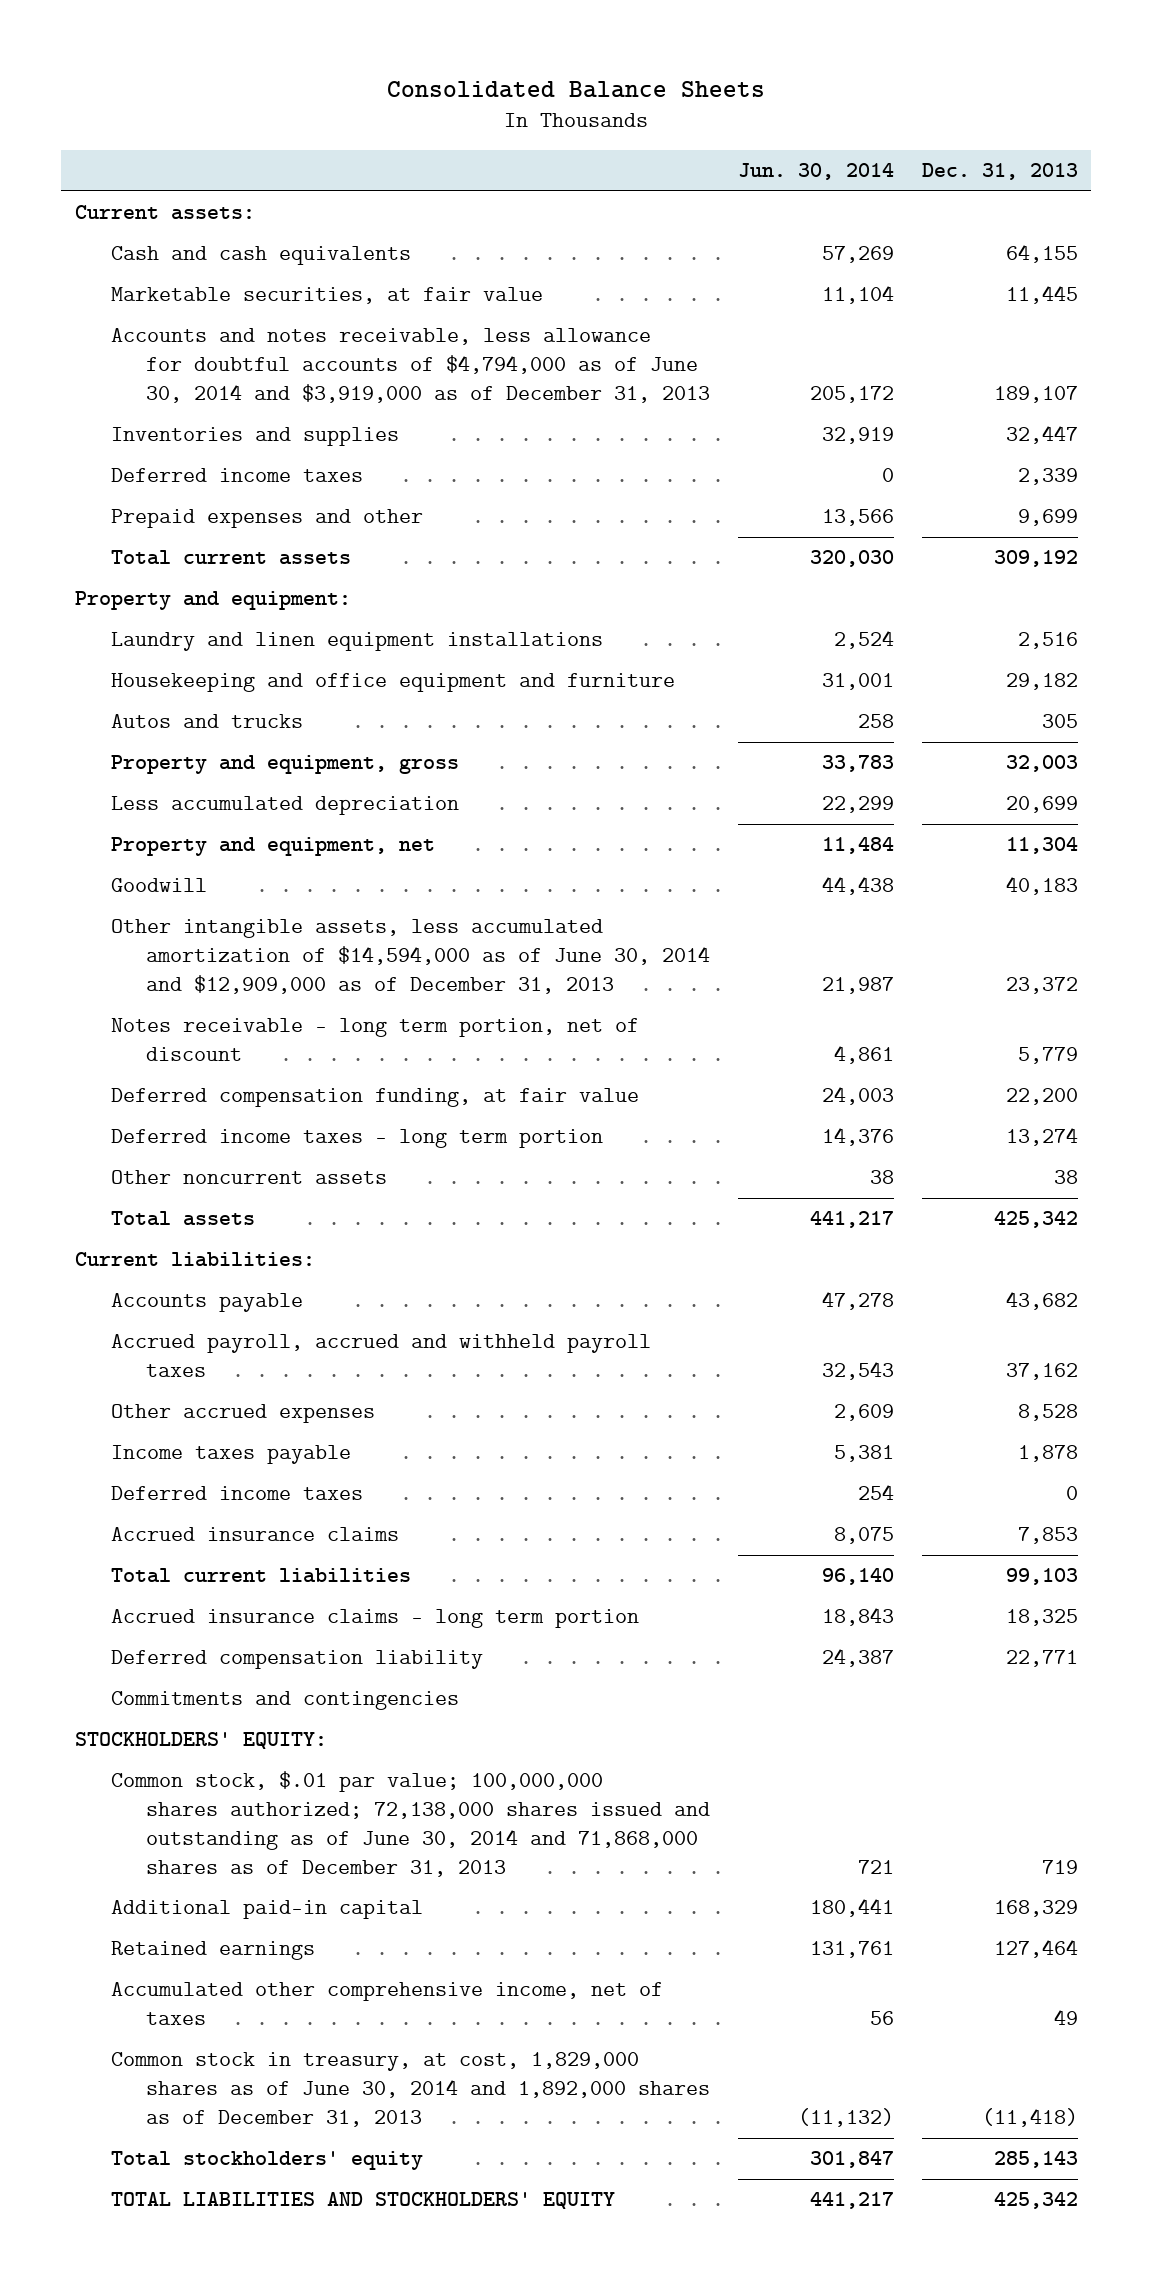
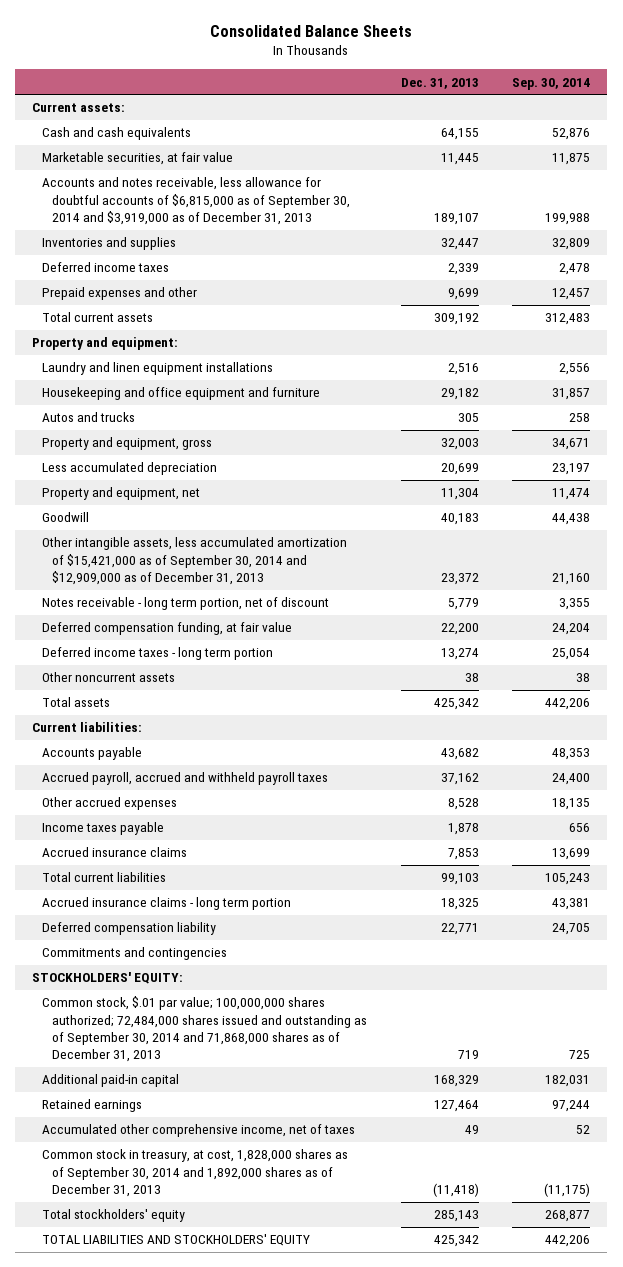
[737,163,894,181] Jun. 30, 2014 -> none
none -> [512,77,591,90] Sep. 30, 2014
[110,328,710,403] Accounts and notes receivable, less allowance for doubtful accounts of $4,794,000 as of June 30, 2014 and $3,919,000 as of December 31, 2013 -> [42,177,350,226] Accounts and notes receivable, less allowance for doubtful accounts of $6,815,000 as of September 30, 2014 and $3,919,000 as of December 31, 2013
[110,919,710,994] Other intangible assets, less accumulated amortization of $14,594,000 as of June 30, 2014 and $12,909,000 as of December 31, 2013 -> [42,537,348,586] Other intangible assets, less accumulated amortization of $15,421,000 as of September 30, 2014 and $12,909,000 as of December 31, 2013
[110,1486,363,1501] Deferred income taxes -> none
[110,1771,710,1877] Common stock, $.01 par value; 100,000,000 shares authorized; 72,138,000 shares issued and outstanding as of June 30, 2014 and 71,868,000 shares as of December 31, 2013 -> [42,996,367,1063] Common stock, $.01 par value; 100,000,000 shares authorized; 72,484,000 shares issued and outstanding as of September 30, 2014 and 71,868,000 shares as of December 31, 2013
[110,2052,710,2127] Common stock in treasury, at cost, 1,829,000 shares as of June 30, 2014 and 1,892,000 shares as of December 31, 2013 -> [42,1149,349,1198] Common stock in treasury, at cost, 1,828,000 shares as of September 30, 2014 and 1,892,000 shares as of December 31, 2013

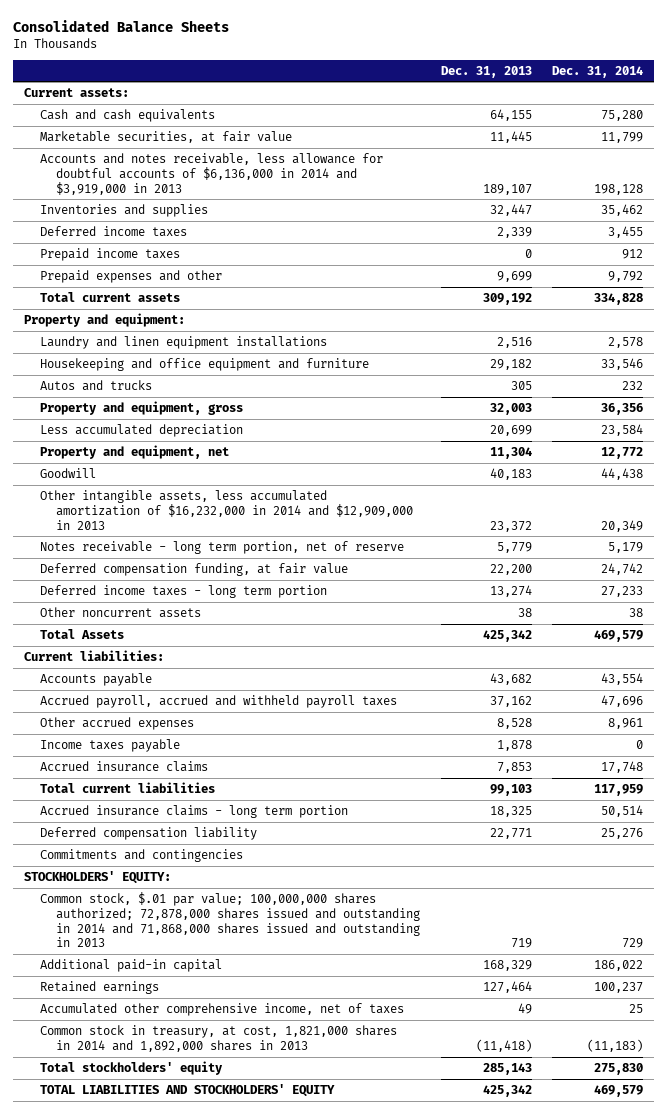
[512,77,591,90] Sep. 30, 2014 -> none
none -> [552,65,644,78] Dec. 31, 2014
[42,177,350,226] Accounts and notes receivable, less allowance for doubtful accounts of $6,815,000 as of September 30, 2014 and $3,919,000 as of December 31, 2013 -> [39,153,383,195] Accounts and notes receivable, less allowance for doubtful accounts of $6,136,000 in 2014 and $3,919,000 in 2013
none -> [39,248,180,262] Prepaid income taxes
[42,537,348,586] Other intangible assets, less accumulated amortization of $15,421,000 as of September 30, 2014 and $12,909,000 as of December 31, 2013 -> [39,490,413,530] Other intangible assets, less accumulated amortization of $16,232,000 in 2014 and $12,909,000 in 2013
[42,597,330,611] Notes receivable - long term portion, net of discount -> [39,541,404,555] Notes receivable - long term portion, net of reserve
[42,697,111,708] Total assets -> [39,629,124,640] Total Assets
[42,996,367,1063] Common stock, $.01 par value; 100,000,000 shares authorized; 72,484,000 shares issued and outstanding as of September 30, 2014 and 71,868,000 shares as of December 31, 2013 -> [39,892,420,948] Common stock, $.01 par value; 100,000,000 shares authorized; 72,878,000 shares issued and outstanding in 2014 and 71,868,000 shares issued and outstanding in 2013
[42,1149,349,1198] Common stock in treasury, at cost, 1,828,000 shares as of September 30, 2014 and 1,892,000 shares as of December 31, 2013 -> [39,1025,397,1052] Common stock in treasury, at cost, 1,821,000 shares in 2014 and 1,892,000 shares in 2013

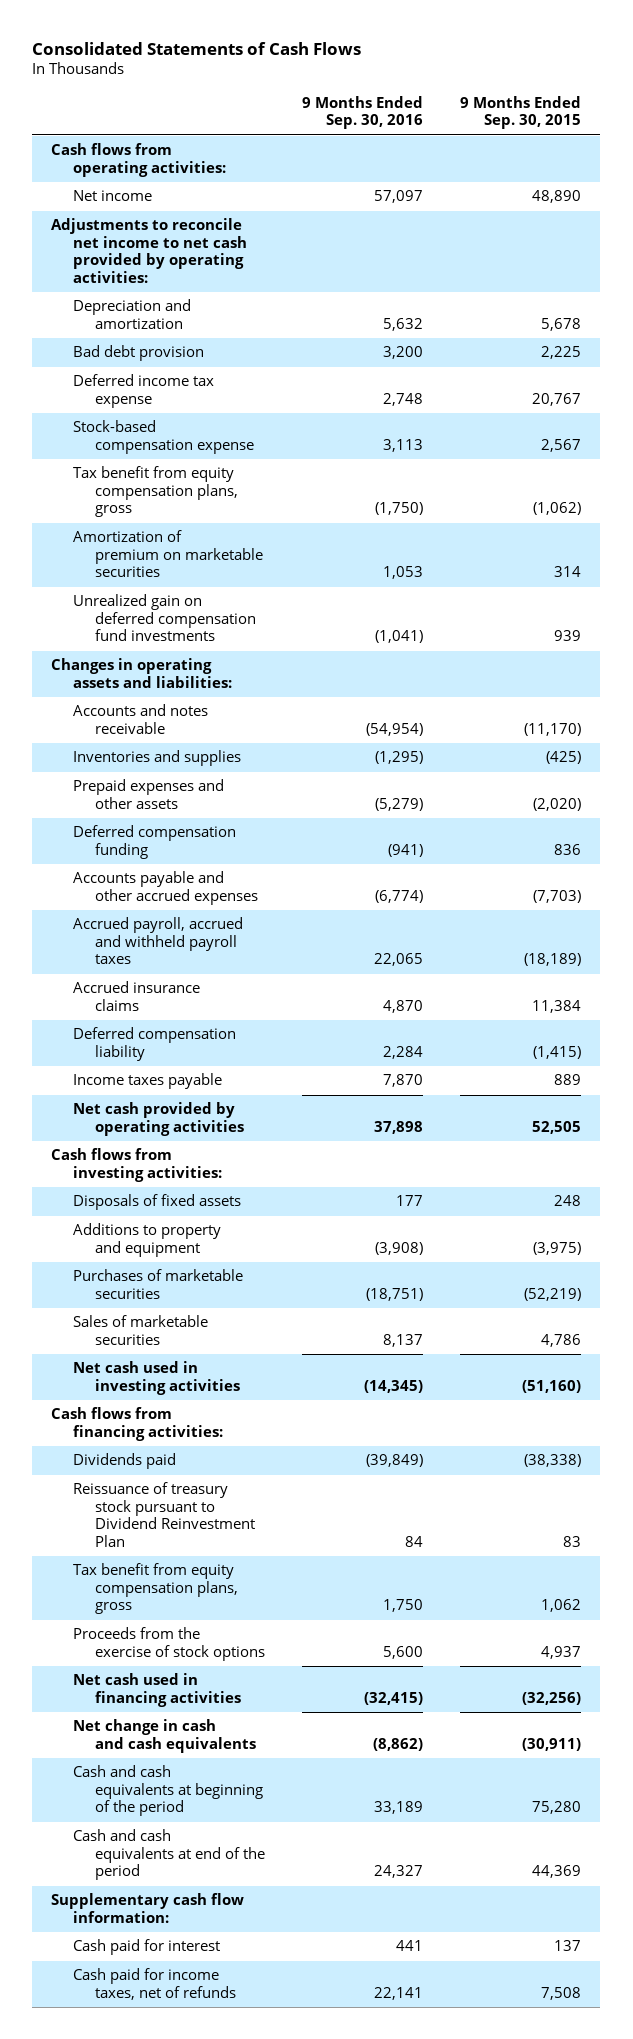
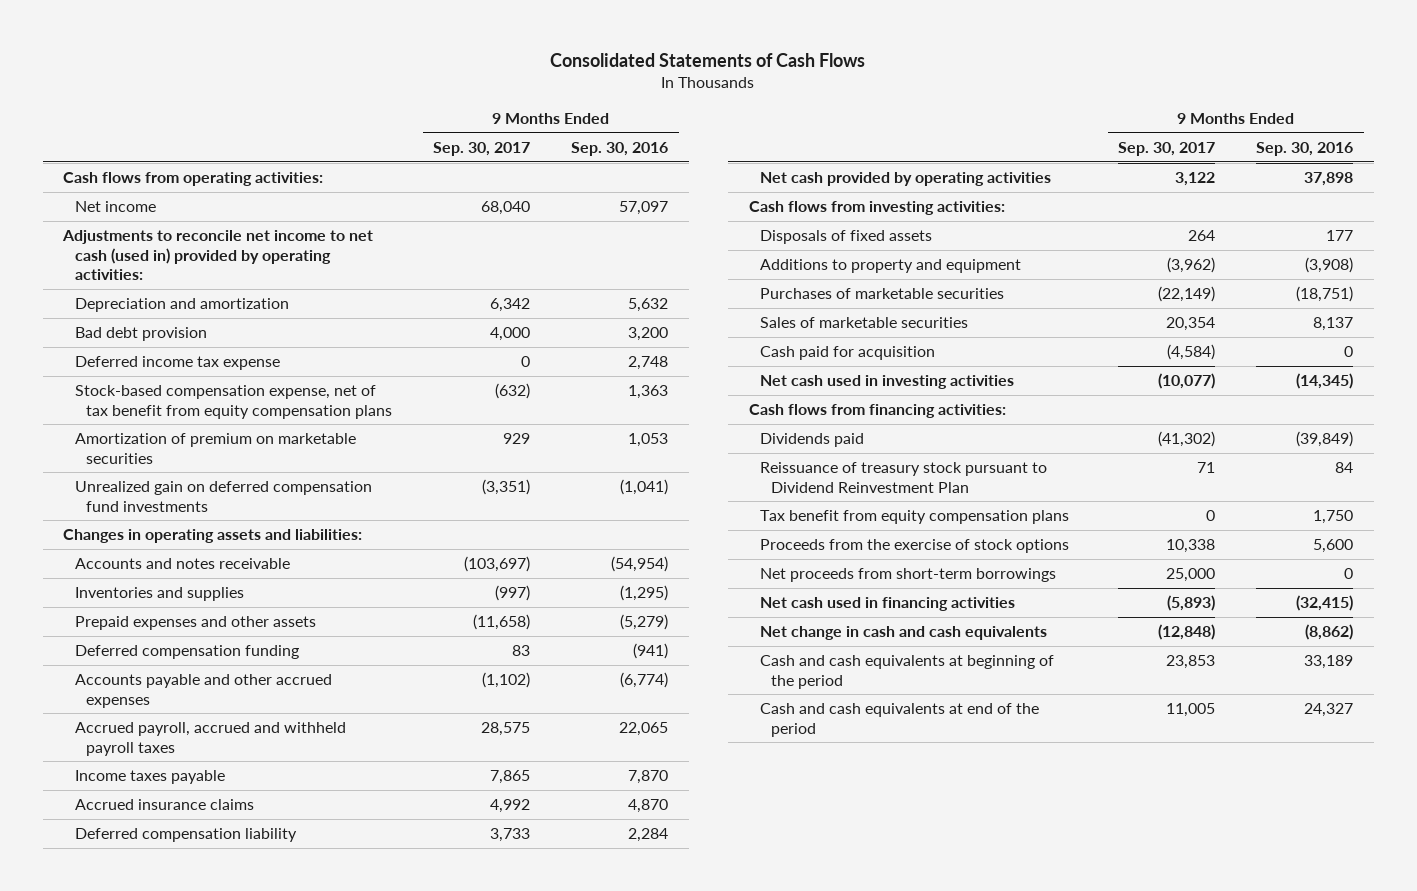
[460,95,582,130] 9 Months Ended Sep. 30, 2015 -> none
none -> [433,141,531,156] Sep. 30, 2017
[51,218,247,284] Adjustments to reconcile net income to net cash provided by operating activities: -> [62,230,374,281] Adjustments to reconcile net income to net cash (used in) provided by operating activities:
[72,466,238,518] Tax benefit from equity compensation plans, gross -> none
[72,420,254,454] Stock-based compensation expense -> [74,385,393,419] Stock-based compensation expense, net of tax benefit from equity compensation plans
[383,438,424,452] 3,113 -> [628,385,669,400] 1,363
[72,1073,222,1090] Income taxes payable -> [74,770,225,785] Income taxes payable
none -> [759,346,935,361] Cash paid for acquisition
[72,1563,238,1615] Tax benefit from equity compensation plans, gross -> [759,510,1069,525] Tax benefit from equity compensation plans
none -> [759,568,1056,583] Net proceeds from short-term borrowings
[51,1893,245,1923] Supplementary cash flow information: -> none
[72,1939,220,1956] Cash paid for interest -> none
[72,1968,236,2000] Cash paid for income taxes, net of refunds -> none

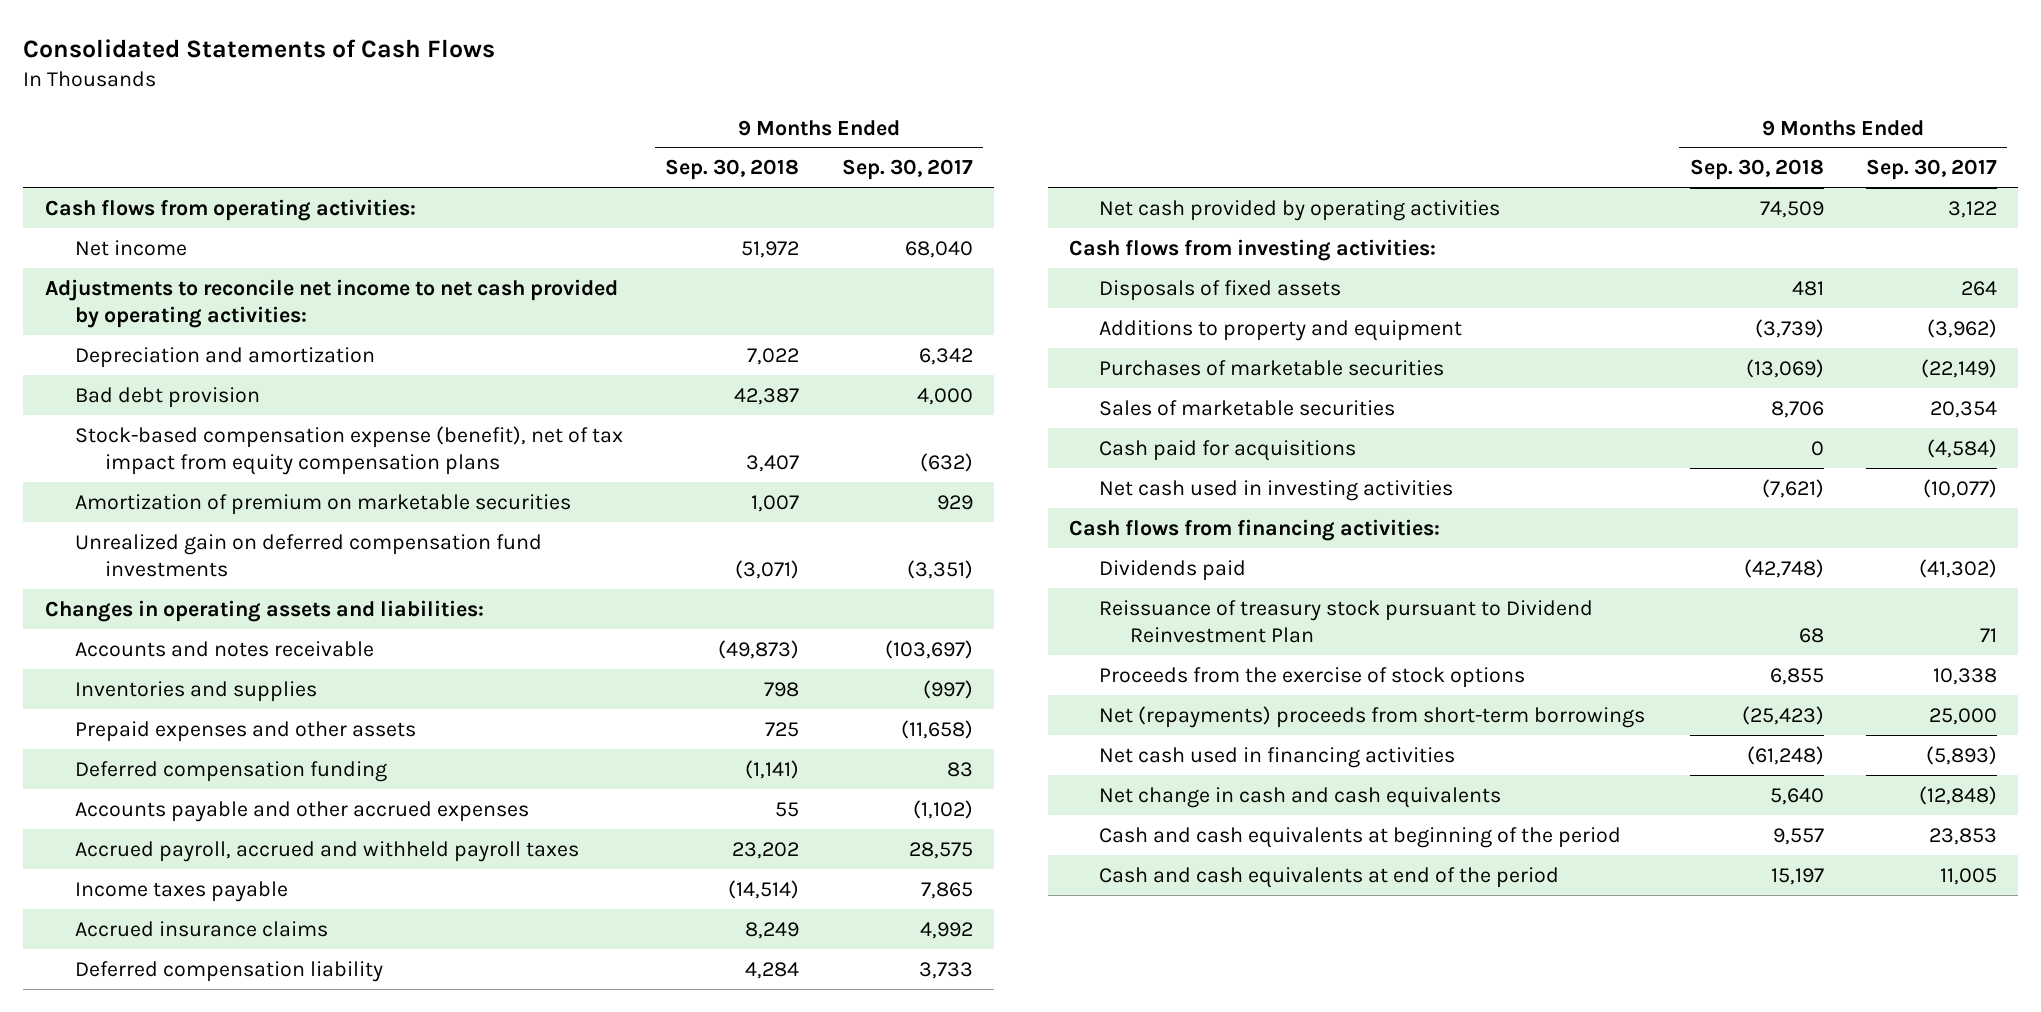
[571,141,669,156] Sep. 30, 2016 -> none
none -> [665,159,800,181] Sep. 30, 2018
[62,230,374,281] Adjustments to reconcile net income to net cash (used in) provided by operating activities: -> [44,278,618,329] Adjustments to reconcile net income to net cash provided by operating activities:
[74,356,280,371] Deferred income tax expense -> none
[74,385,393,419] Stock-based compensation expense, net of tax benefit from equity compensation plans -> [74,425,623,476] Stock-based compensation expense (benefit), net of tax impact from equity compensation plans
[759,346,935,361] Cash paid for acquisition -> [1099,439,1357,461] Cash paid for acquisitions
[759,510,1069,525] Tax benefit from equity compensation plans -> none
[759,568,1056,583] Net proceeds from short-term borrowings -> [1099,705,1646,728] Net (repayments) proceeds from short-term borrowings

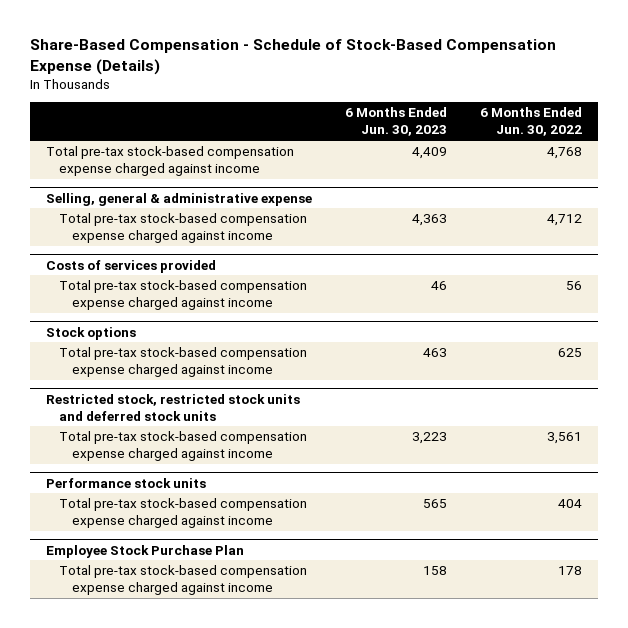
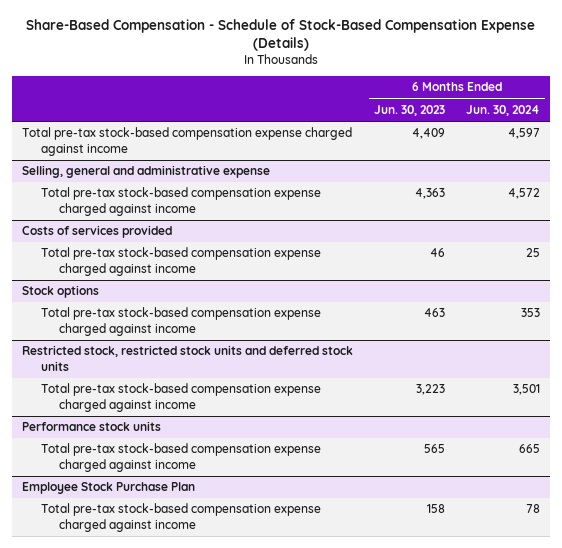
[479,107,582,137] 6 Months Ended Jun. 30, 2022 -> none
none -> [466,104,541,116] Jun. 30, 2024
[46,192,313,206] Selling, general & administrative expense -> [22,165,271,179] Selling, general and administrative expense

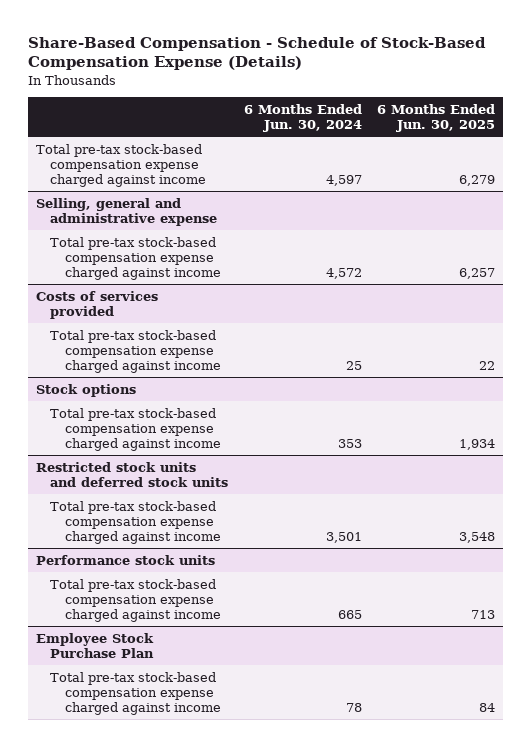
[374,104,446,116] Jun. 30, 2023 -> none
none -> [377,103,496,132] 6 Months Ended Jun. 30, 2025
[22,345,354,371] Restricted stock, restricted stock units and deferred stock units -> [35,461,229,487] Restricted stock units and deferred stock units

